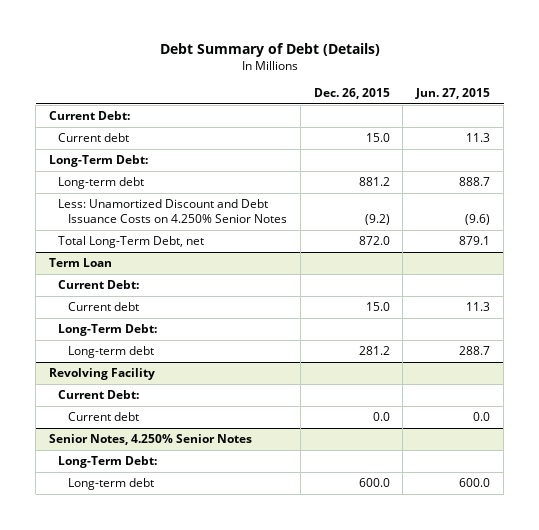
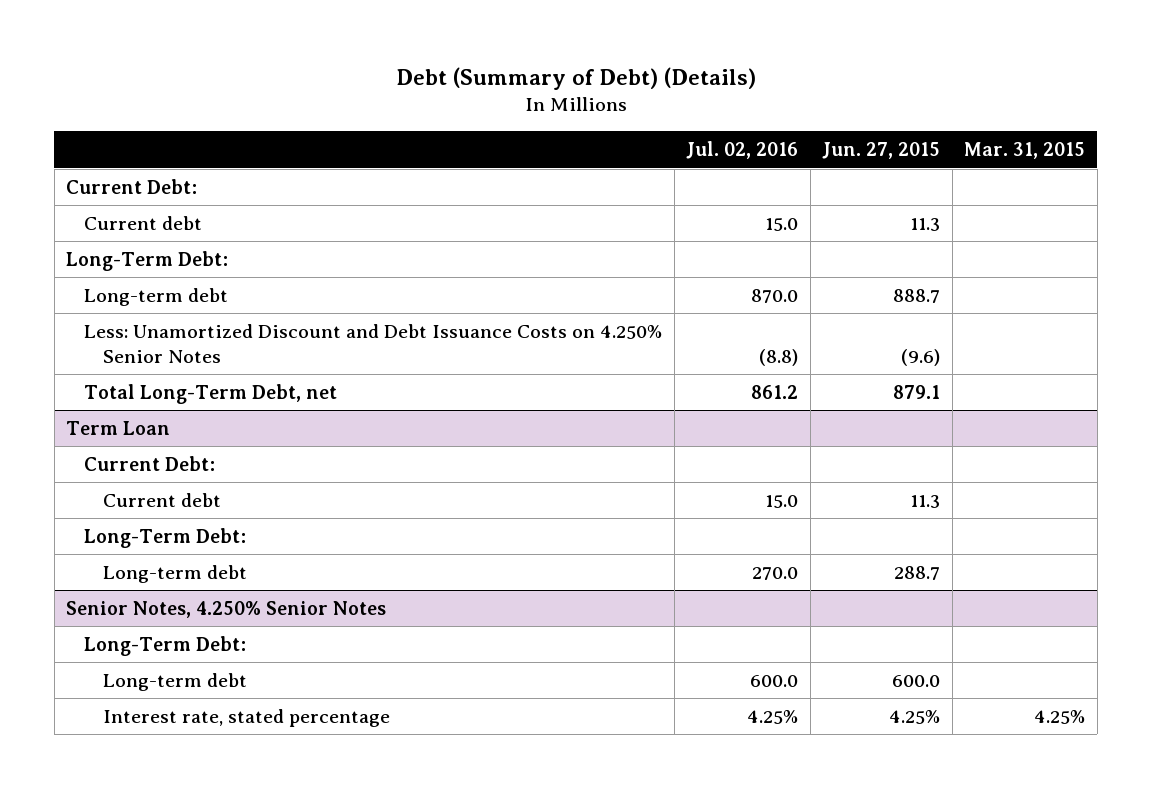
[159,43,380,58] Debt Summary of Debt (Details) -> [395,66,756,90] Debt (Summary of Debt) (Details)
[313,88,390,100] Dec. 26, 2015 -> none
none -> [686,141,799,160] Jul. 02, 2016
none -> [964,142,1086,160] Mar. 31, 2015
[48,368,155,381] Revolving Facility -> none
[58,390,140,400] Current Debt: -> none
[68,412,140,422] Current debt -> none
none -> [102,708,390,727] Interest rate, stated percentage

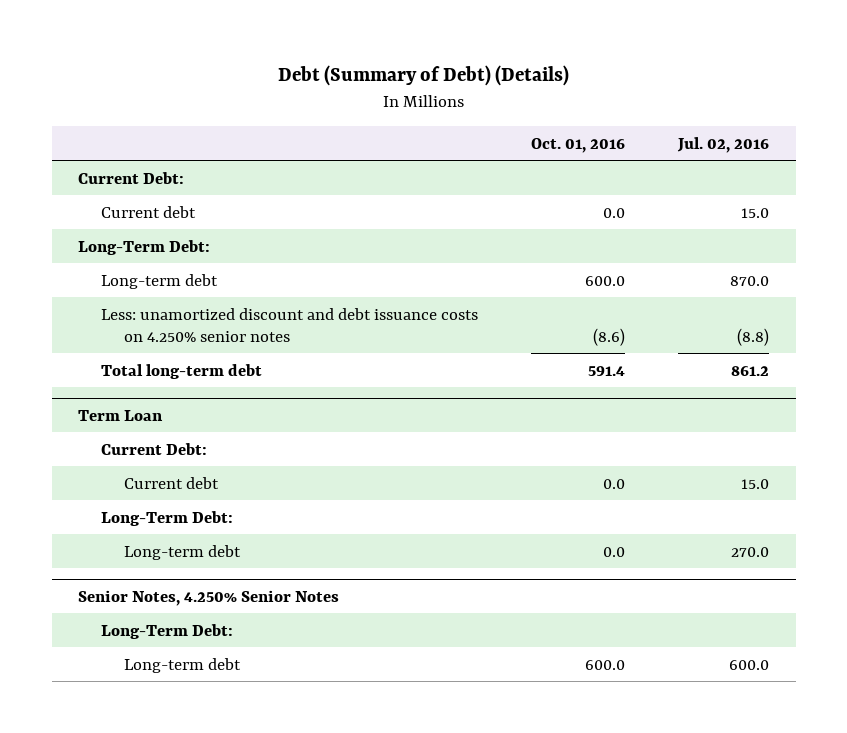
[822,142,941,160] Jun. 27, 2015 -> none
[964,142,1086,160] Mar. 31, 2015 -> none
none -> [531,137,626,153] Oct. 01, 2016
[84,323,663,363] Less: Unamortized Discount and Debt Issuance Costs on 4.250% Senior Notes -> [100,307,478,342] Less: unamortized discount and debt issuance costs on 4.250% senior notes
[84,383,338,404] Total Long-Term Debt, net -> [100,363,262,379] Total long-term debt
[102,708,390,727] Interest rate, stated percentage -> none

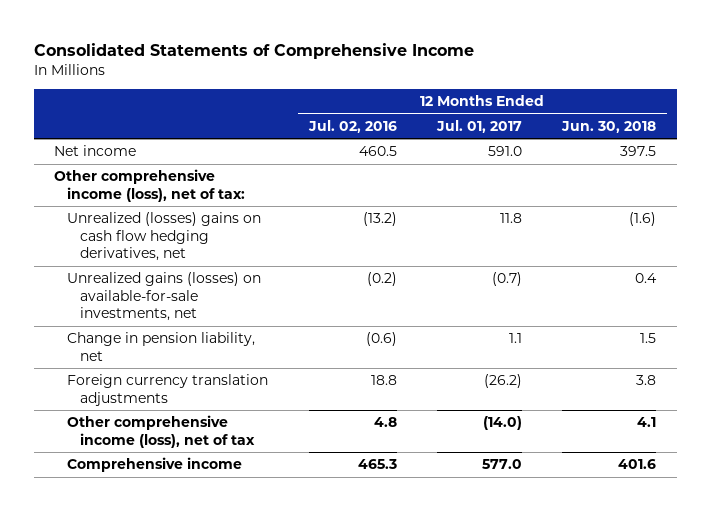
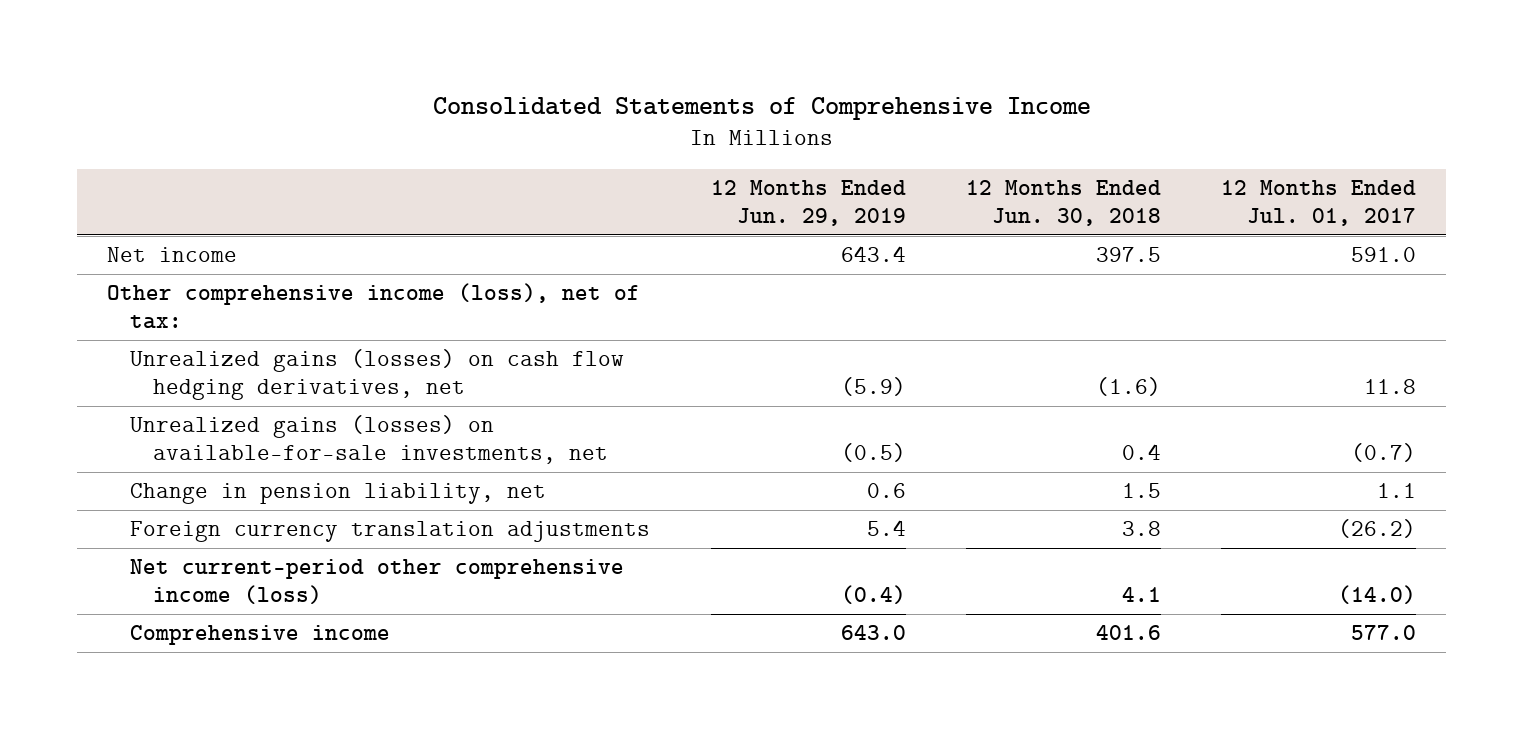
[307,119,397,133] Jul. 02, 2016 -> none
none -> [710,179,906,227] 12 Months Ended Jun. 29, 2019
[67,212,262,262] Unrealized (losses) gains on cash flow hedging derivatives, net -> [130,349,625,401] Unrealized gains (losses) on cash flow hedging derivatives, net
[67,415,256,448] Other comprehensive income (loss), net of tax -> [130,559,625,605] Net current-period other comprehensive income (loss)

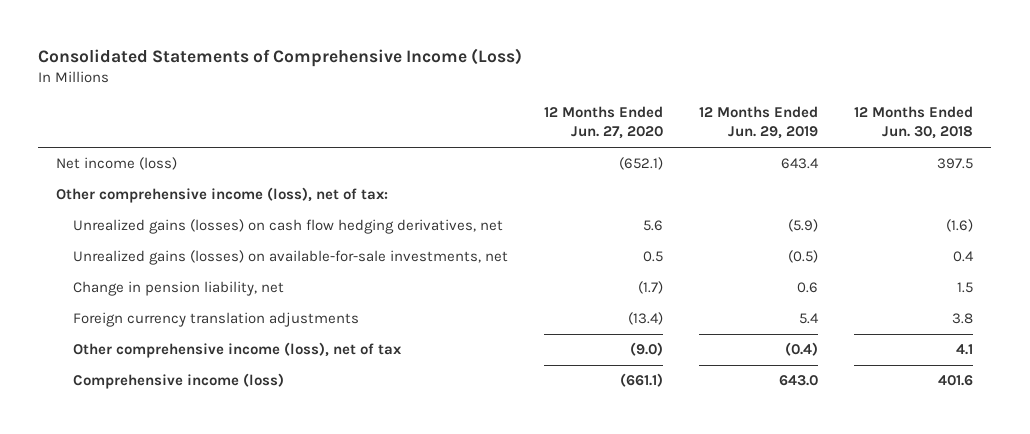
[432,96,1091,120] Consolidated Statements of Comprehensive Income -> [38,47,523,67] Consolidated Statements of Comprehensive Income (Loss)
[1221,179,1417,227] 12 Months Ended Jul. 01, 2017 -> none
none -> [544,106,664,140] 12 Months Ended Jun. 27, 2020
[107,247,238,263] Net income -> [56,157,178,171] Net income (loss)
[130,559,625,605] Net current-period other comprehensive income (loss) -> [73,342,403,359] Other comprehensive income (loss), net of tax
[130,625,391,646] Comprehensive income -> [73,373,285,390] Comprehensive income (loss)

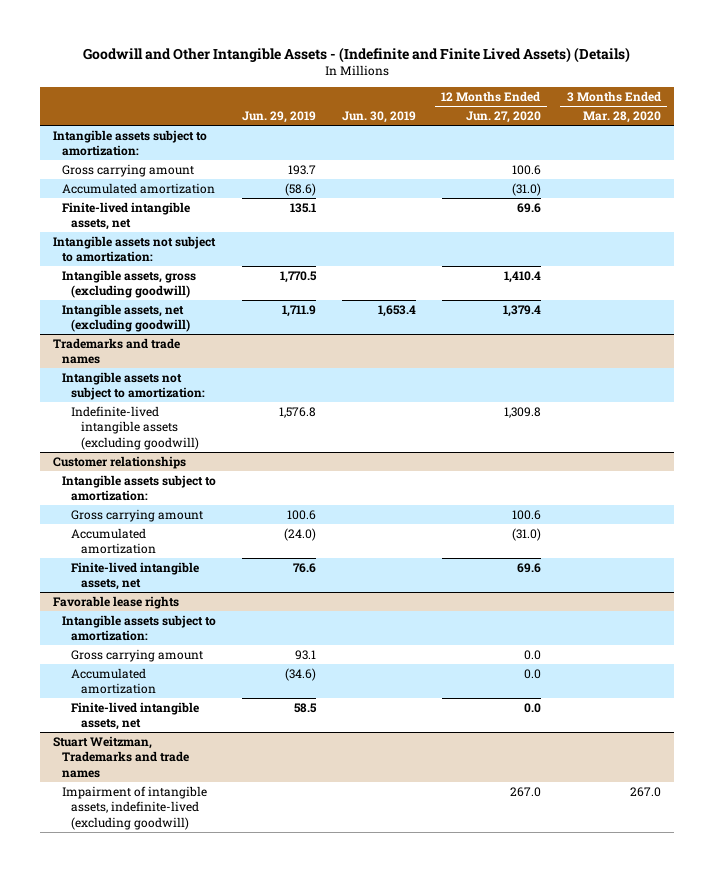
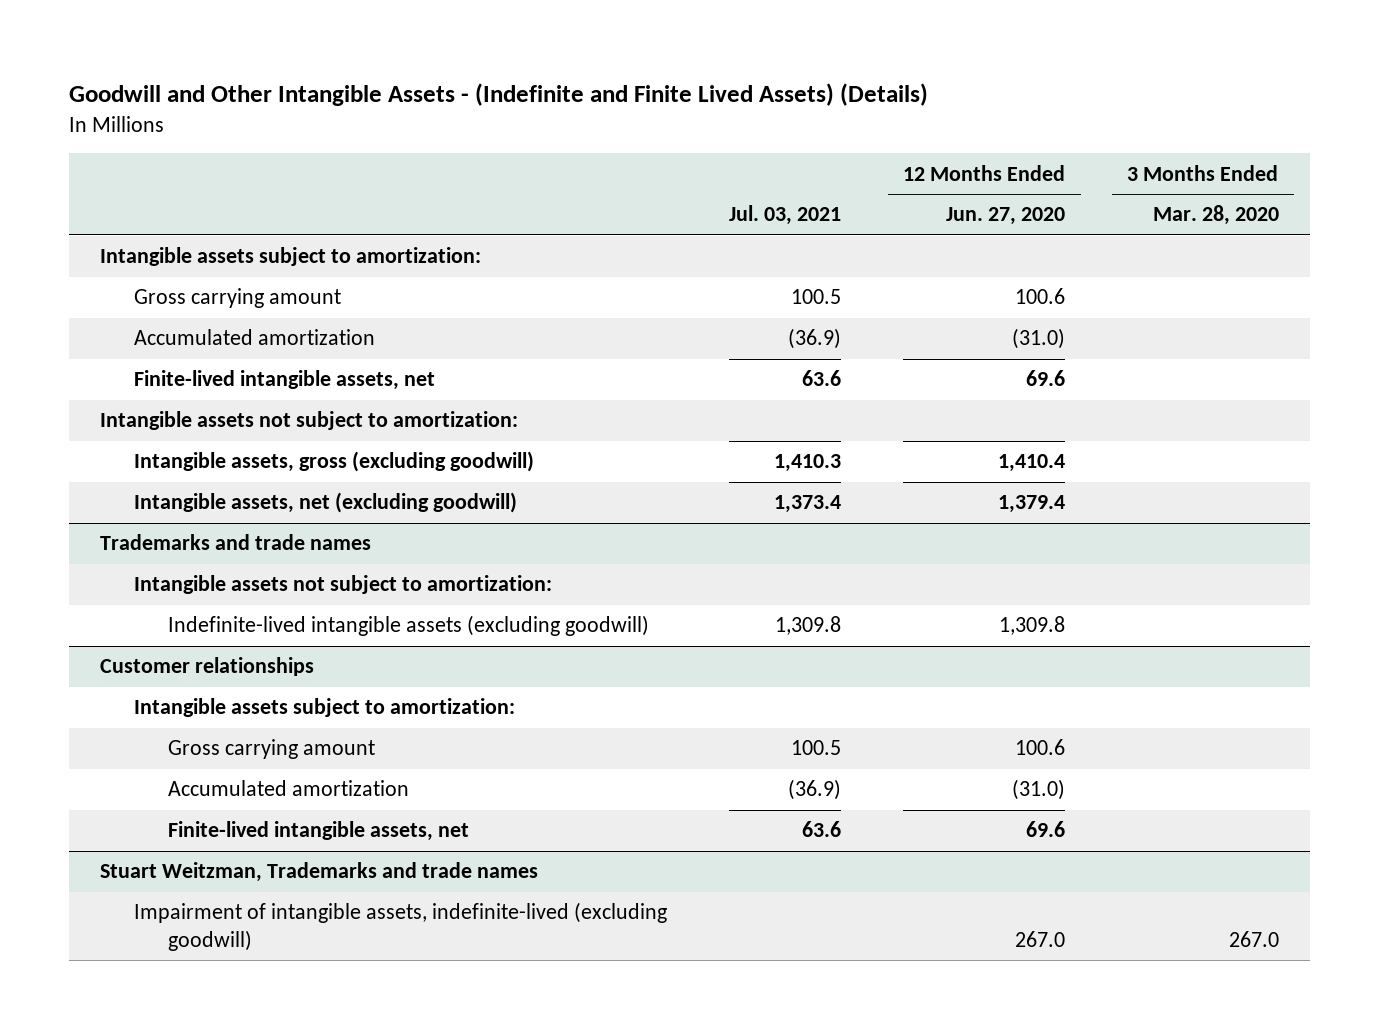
[241,110,316,123] Jun. 29, 2019 -> none
[341,110,416,123] Jun. 30, 2019 -> none
none -> [729,205,842,226] Jul. 03, 2021
[52,595,179,609] Favorable lease rights -> none
[62,614,217,642] Intangible assets subject to amortization: -> none
[71,648,204,662] Gross carrying amount -> none
[71,667,156,695] Accumulated amortization -> none
[71,701,200,731] Finite-lived intangible assets, net -> none

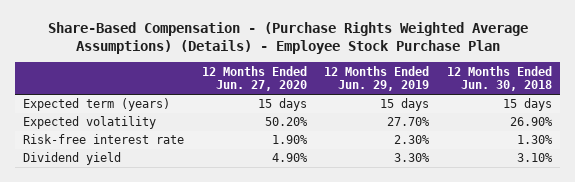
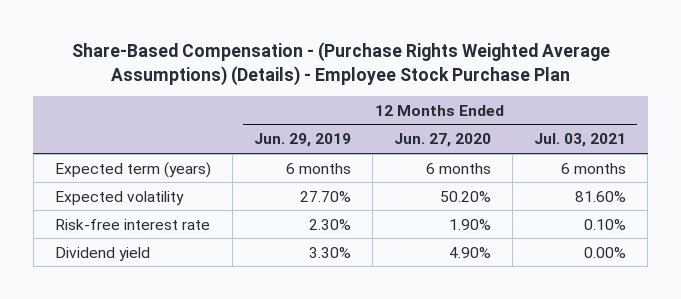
[446,65,552,92] 12 Months Ended Jun. 30, 2018 -> none
none -> [534,133,627,148] Jul. 03, 2021
[257,98,307,112] 15 days -> [426,162,492,174] 6 months
[380,98,430,112] 15 days -> [285,162,351,174] 6 months

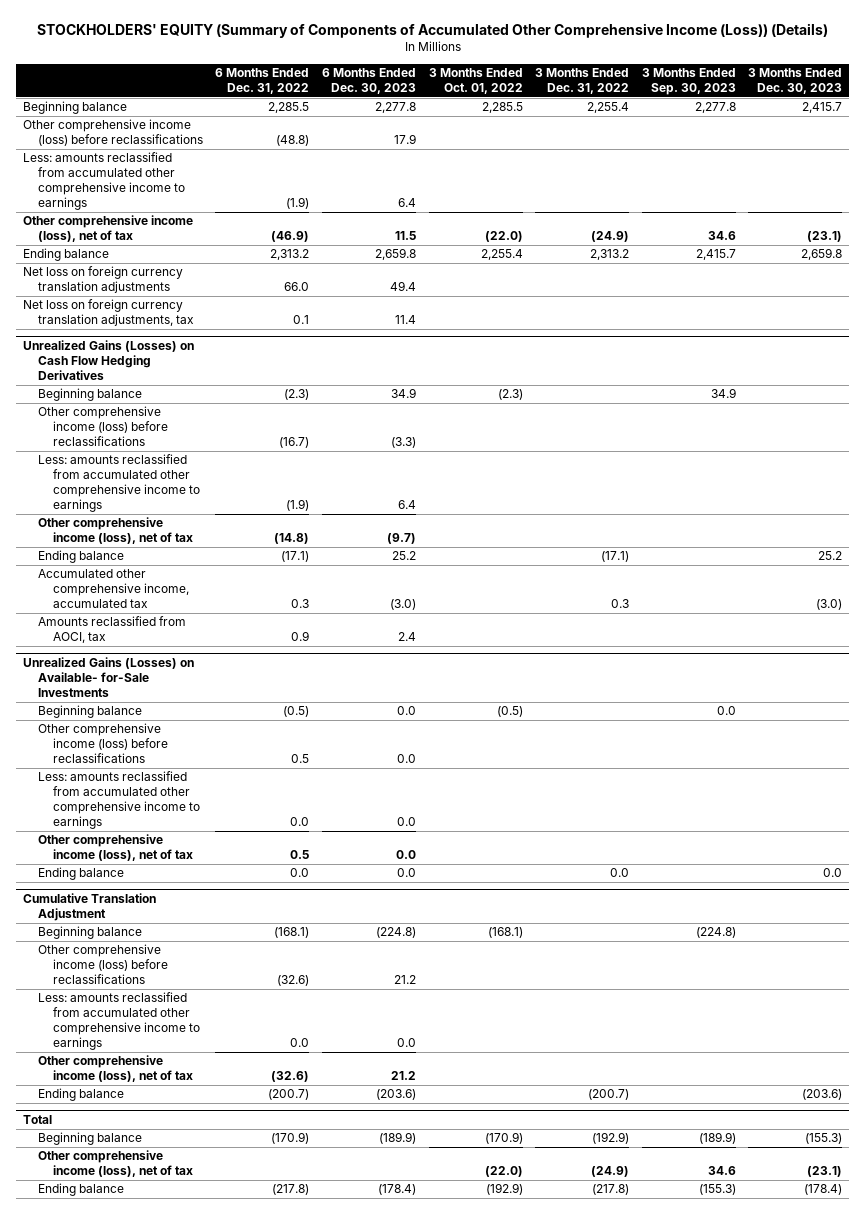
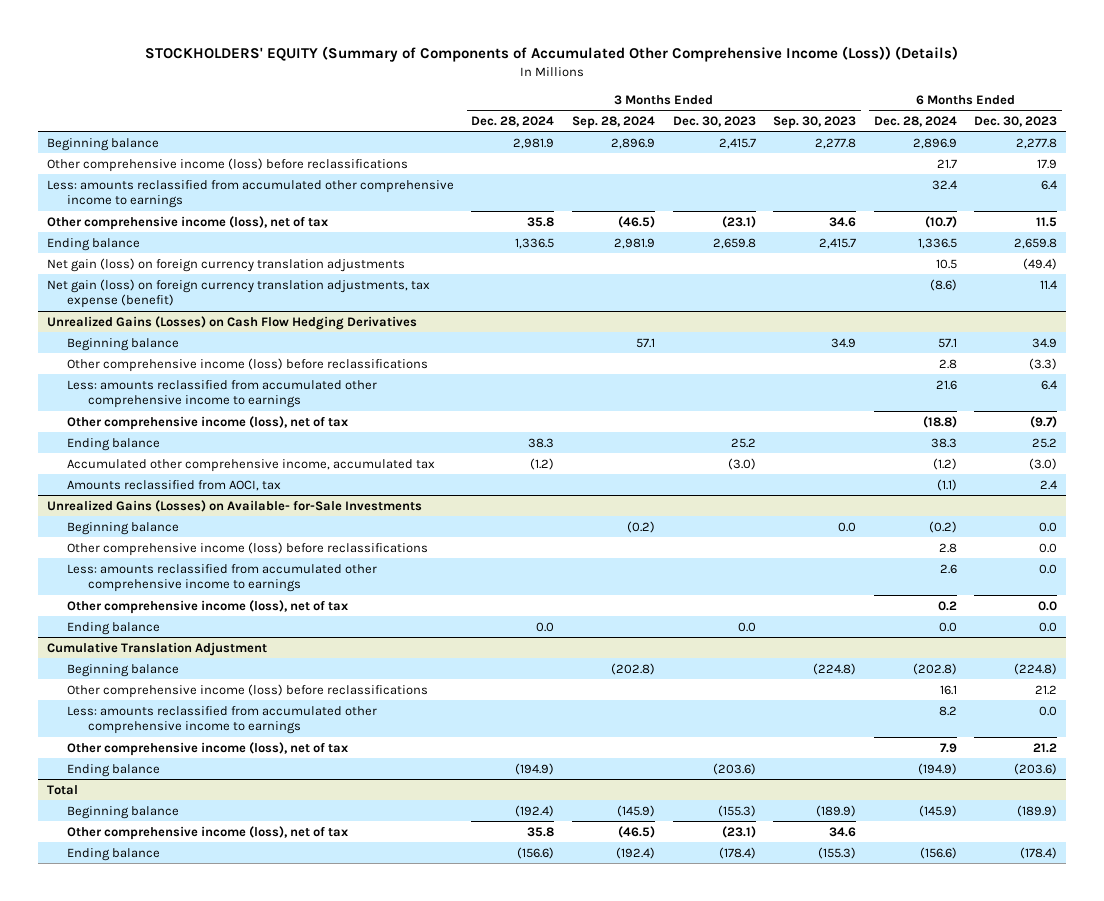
[215,67,310,94] 6 Months Ended Dec. 31, 2022 -> none
[428,67,523,94] 3 Months Ended Oct. 01, 2022 -> none
[535,67,630,94] 3 Months Ended Dec. 31, 2022 -> none
none -> [471,116,555,128] Dec. 28, 2024
none -> [571,116,655,130] Sep. 28, 2024
none -> [873,116,957,128] Dec. 28, 2024
[22,266,183,294] Net loss on foreign currency translation adjustments -> [46,257,405,272] Net gain (loss) on foreign currency translation adjustments
[389,281,416,292] 49.4 -> [1023,257,1058,270] (49.4)
[22,299,194,327] Net loss on foreign currency translation adjustments, tax -> [46,278,430,309] Net gain (loss) on foreign currency translation adjustments, tax expense (benefit)

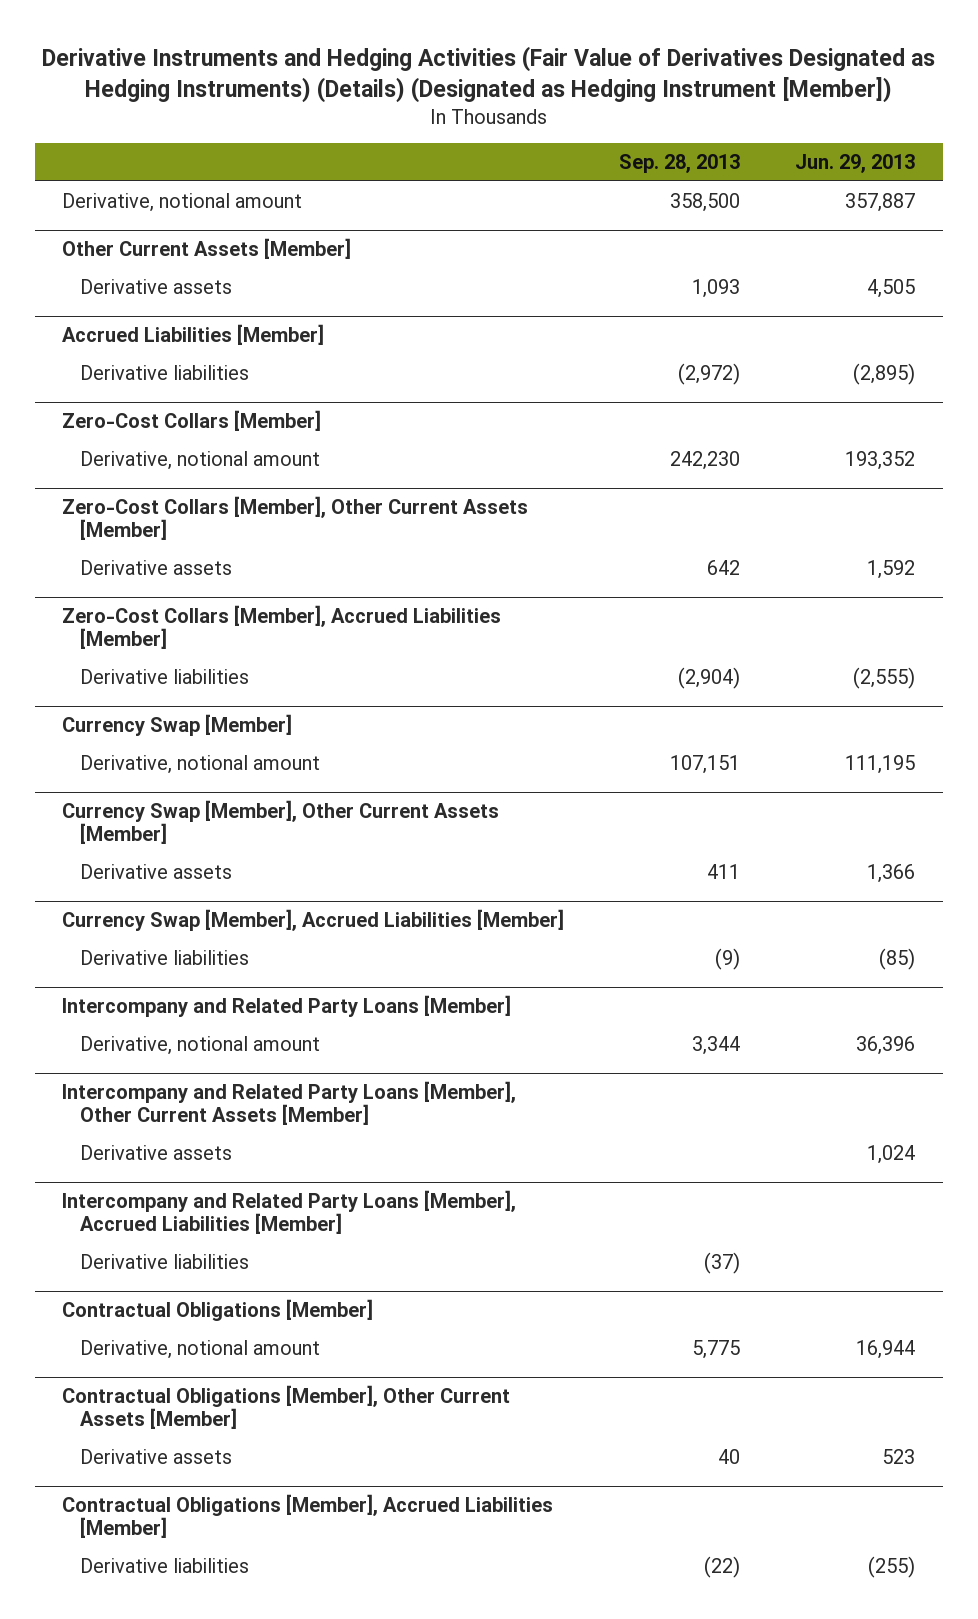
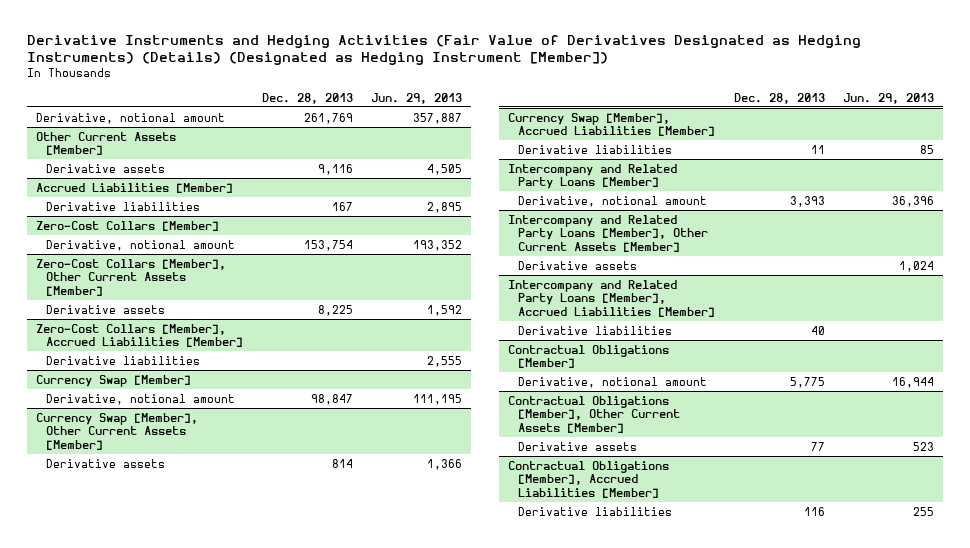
[619,154,741,174] Sep. 28, 2013 -> none
none -> [261,92,353,104] Dec. 28, 2013
[853,362,916,385] (2,895) -> [427,201,463,213] 2,895
[853,666,916,689] (2,555) -> [427,355,463,367] 2,555
[879,947,916,970] (85) -> [920,144,935,154] 85
[868,1555,916,1578] (255) -> [913,506,935,516] 255

